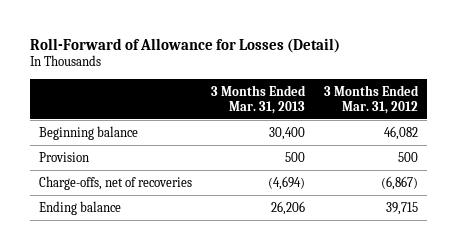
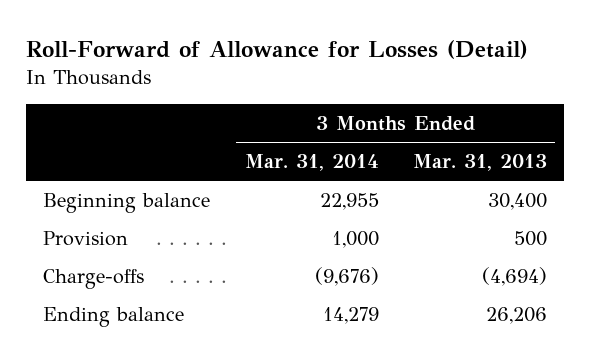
[323,84,419,114] 3 Months Ended Mar. 31, 2012 -> none
none -> [244,153,379,171] Mar. 31, 2014
[39,175,193,190] Charge-offs, net of recoveries -> [43,268,145,289] Charge-offs

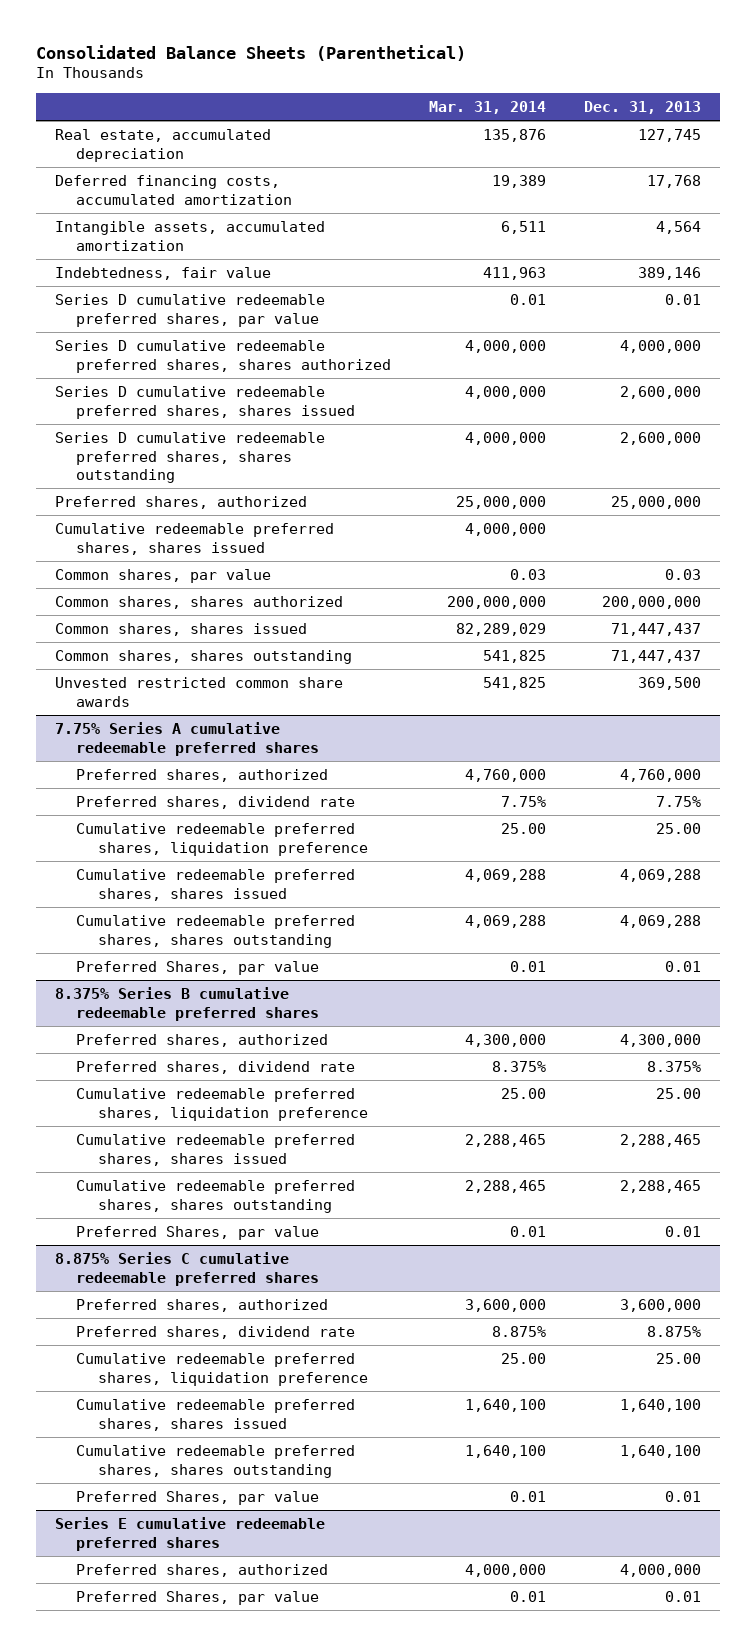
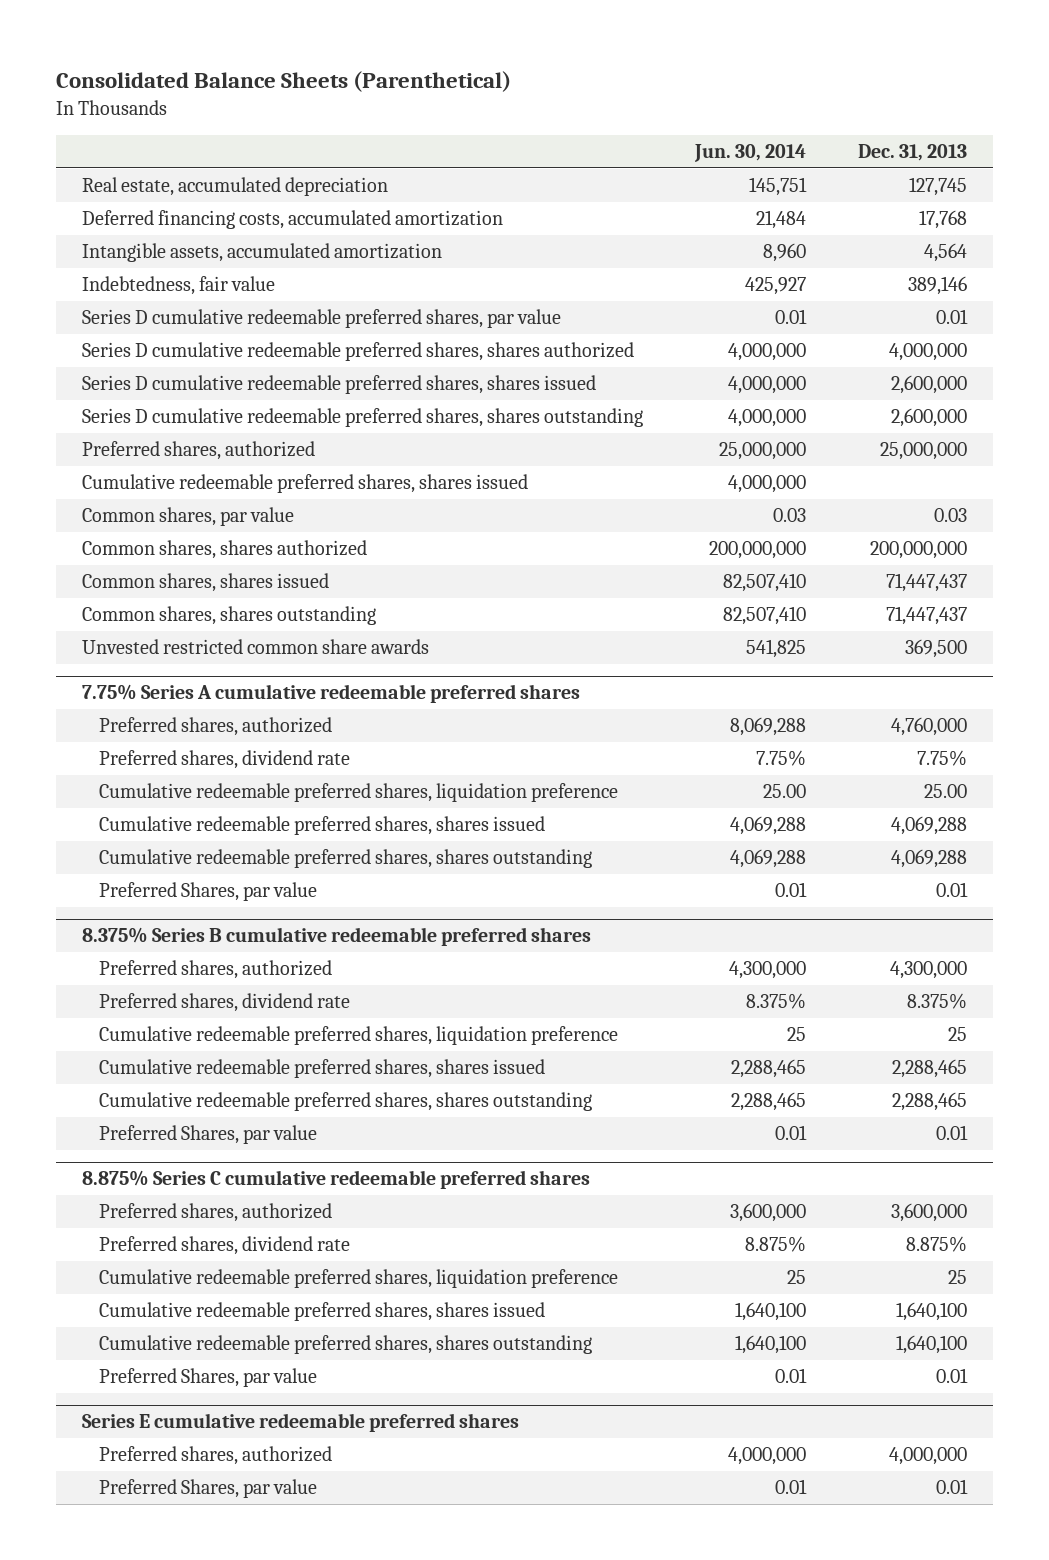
[429,100,547,114] Mar. 31, 2014 -> none
none -> [694,144,807,163] Jun. 30, 2014
[655,1087,701,1099] 25.00 -> [947,1027,967,1042] 25
[655,1352,701,1364] 25.00 -> [947,1270,967,1285] 25

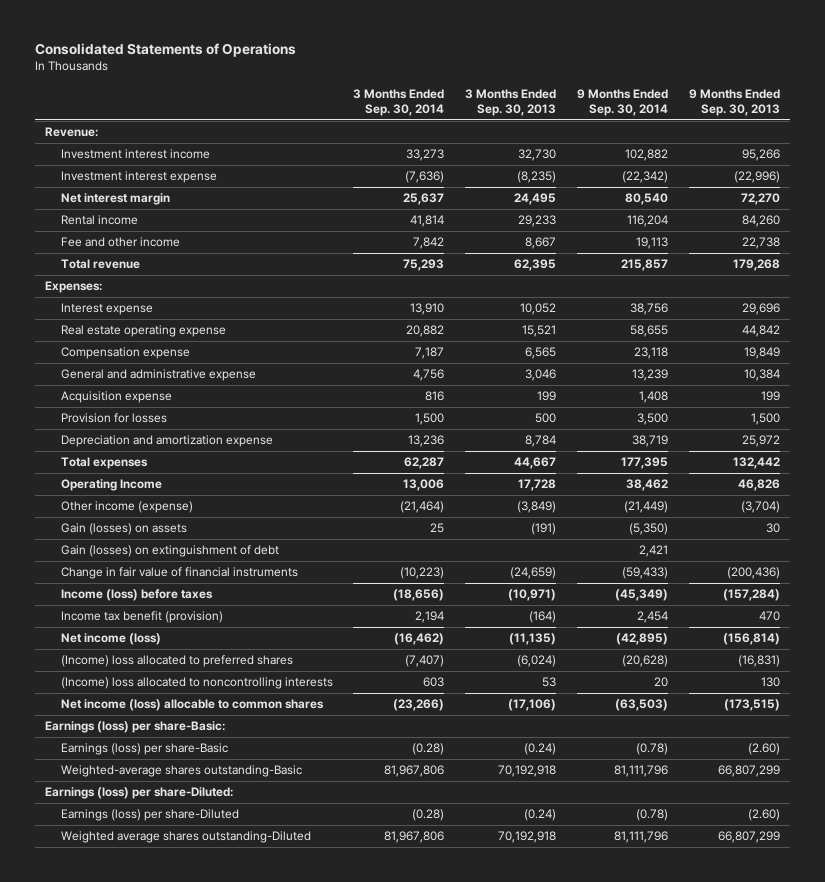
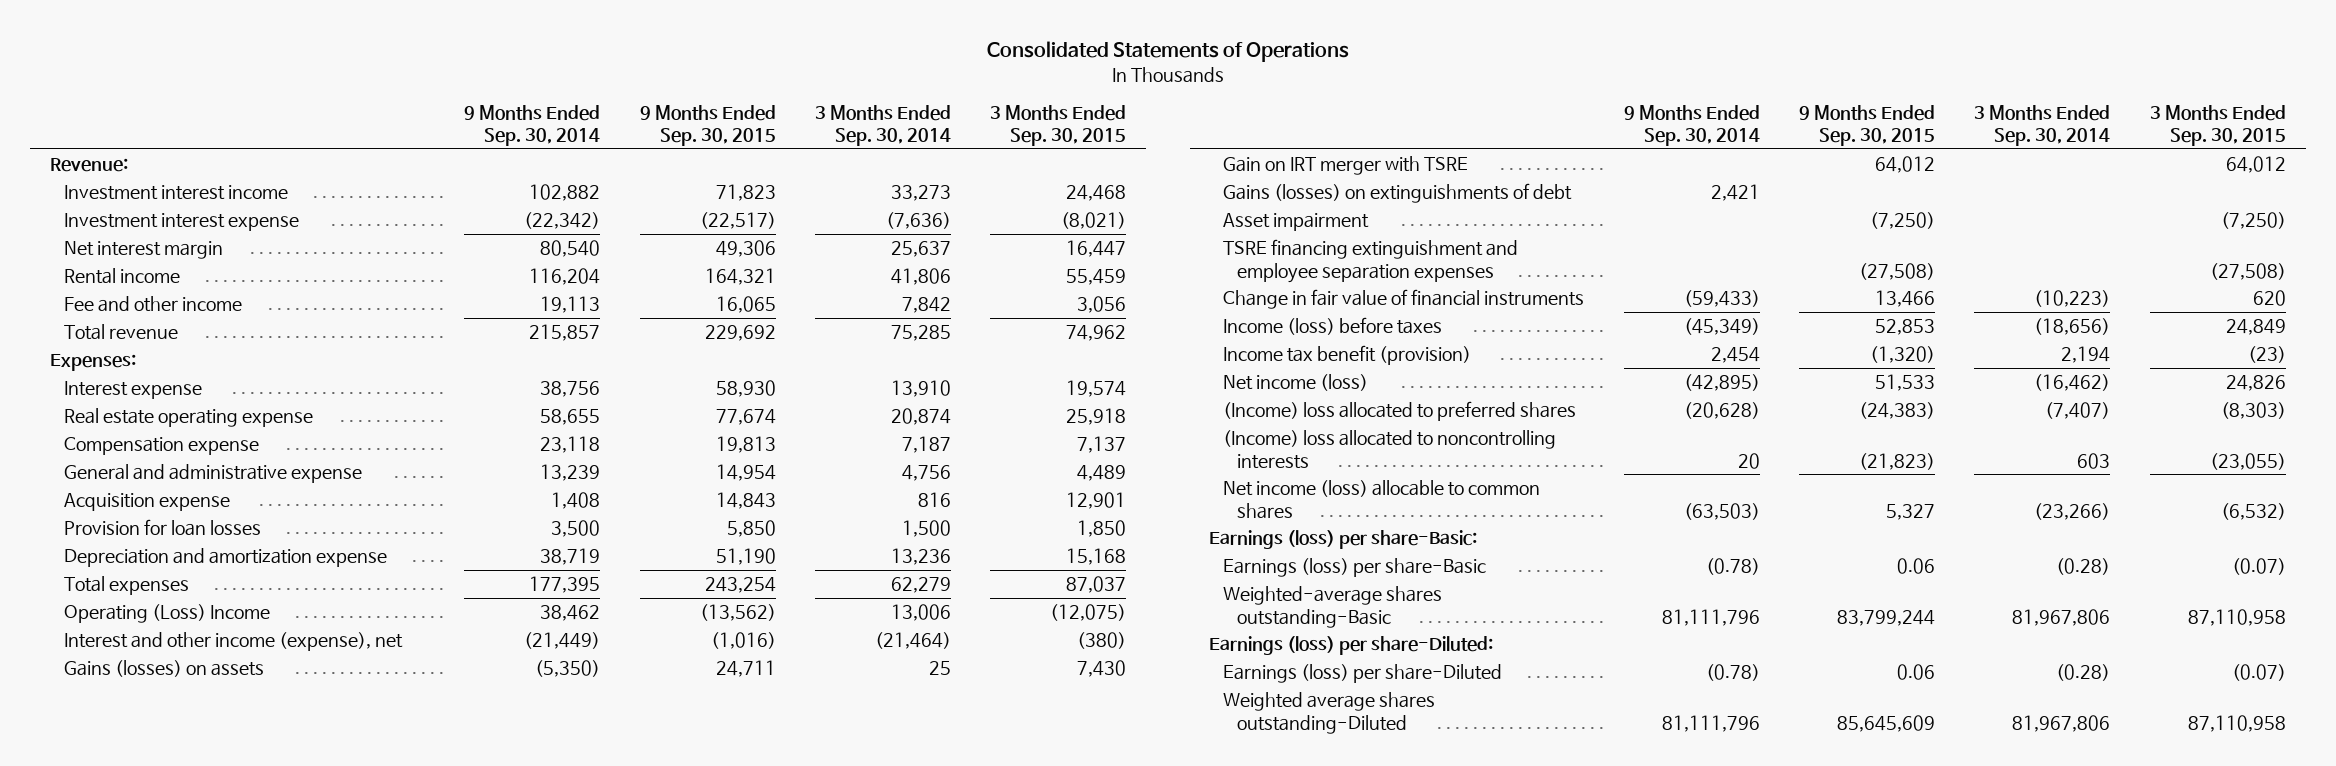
[465,88,557,117] 3 Months Ended Sep. 30, 2013 -> none
[688,88,780,117] 9 Months Ended Sep. 30, 2013 -> none
none -> [639,104,776,146] 9 Months Ended Sep. 30, 2015
none -> [990,104,1127,146] 3 Months Ended Sep. 30, 2015
[410,215,445,228] 41,814 -> [890,268,951,286] 41,806
[403,259,445,272] 75,293 -> [890,325,951,342] 75,285
[406,325,445,338] 20,882 -> [890,408,951,426] 20,874
[60,413,167,424] Provision for losses -> [63,519,261,537] Provision for loan losses
[404,457,445,470] 62,287 -> [890,577,951,594] 62,279
[60,479,162,492] Operating Income -> [63,604,270,624] Operating (Loss) Income
[60,501,193,514] Other income (expense) -> [63,632,403,652] Interest and other income (expense), net
[60,523,187,536] Gain (losses) on assets -> [63,660,264,678] Gains (losses) on assets
none -> [1223,156,1469,176] Gain on IRT merger with TSRE
[60,545,279,558] Gain (losses) on extinguishment of debt -> [1223,183,1573,204] Gains (losses) on extinguishments of debt
none -> [1223,213,1370,232] Asset impairment
none -> [1223,239,1519,283] TSRE financing extinguishment and employee separation expenses

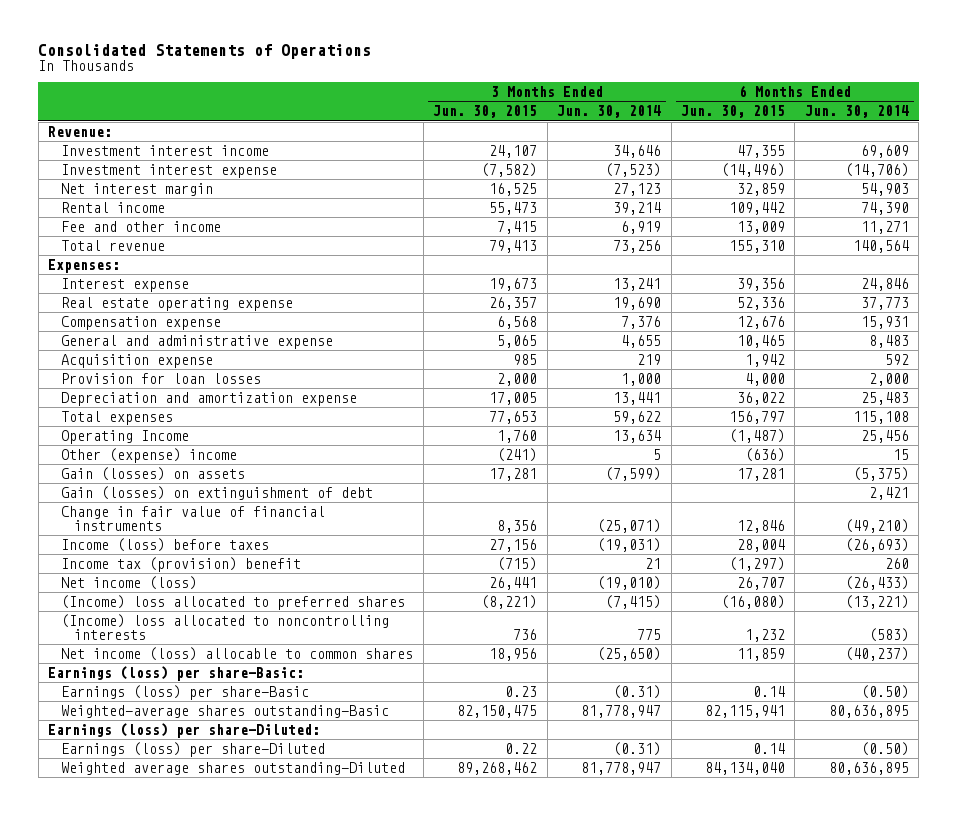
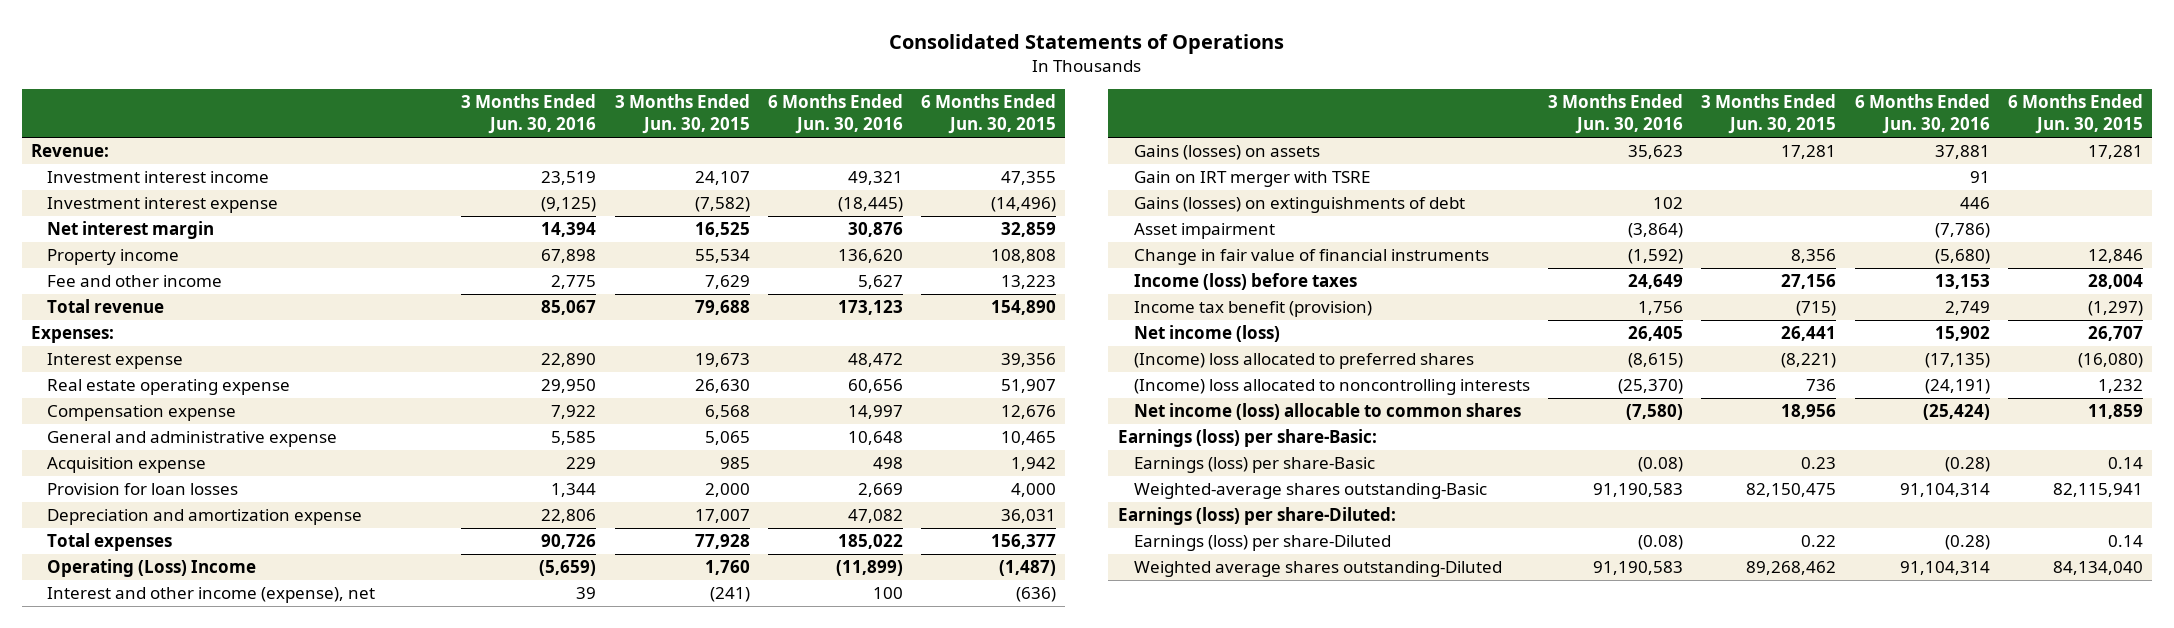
[557,105,662,119] Jun. 30, 2014 -> none
[804,105,909,119] Jun. 30, 2014 -> none
none -> [461,94,597,135] 3 Months Ended Jun. 30, 2016
none -> [767,94,903,135] 6 Months Ended Jun. 30, 2016
[61,201,166,213] Rental income -> [46,249,179,266] Property income
[489,201,538,215] 55,473 -> [694,249,750,264] 55,534
[729,201,786,215] 109,442 -> [991,249,1057,264] 108,808
[497,220,538,234] 7,415 -> [704,275,750,290] 7,629
[737,220,786,234] 13,009 -> [1001,275,1057,290] 13,223
[489,239,538,253] 79,413 -> [694,300,750,316] 79,688
[729,239,786,253] 155,310 -> [991,300,1057,316] 154,890
[489,296,538,310] 26,357 -> [694,379,750,394] 26,630
[737,296,786,310] 52,336 -> [1001,379,1057,394] 51,907
[489,391,538,405] 17,005 -> [694,509,750,524] 17,007
[737,391,786,405] 36,022 -> [1001,509,1057,524] 36,031
[489,410,538,424] 77,653 -> [694,534,750,550] 77,928
[729,410,786,424] 156,797 -> [991,534,1057,550] 156,377
[61,429,190,444] Operating Income -> [46,559,256,578] Operating (Loss) Income
[61,447,238,463] Other (expense) income -> [46,587,375,604] Interest and other income (expense), net
[61,466,246,481] Gain (losses) on assets -> [1133,145,1320,161] Gains (losses) on assets
none -> [1133,171,1370,188] Gain on IRT merger with TSRE
[61,485,374,500] Gain (losses) on extinguishment of debt -> [1133,197,1465,214] Gains (losses) on extinguishments of debt
none -> [1133,223,1275,240] Asset impairment
[61,556,302,572] Income tax (provision) benefit -> [1133,301,1372,318] Income tax benefit (provision)

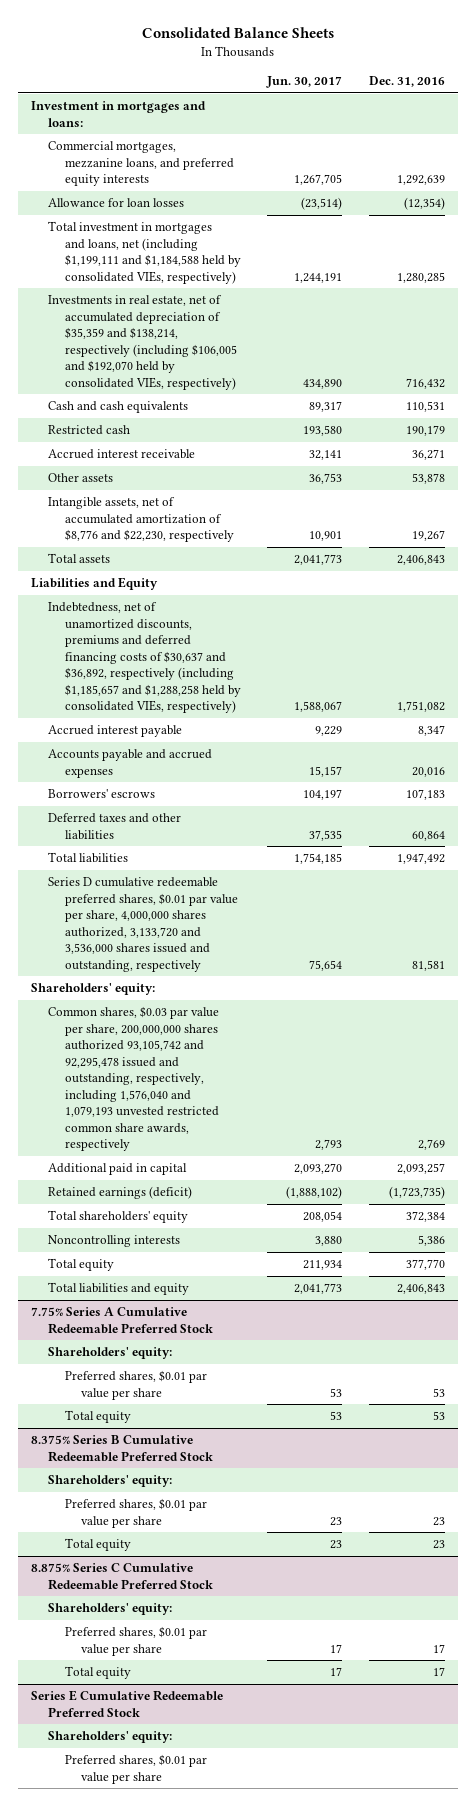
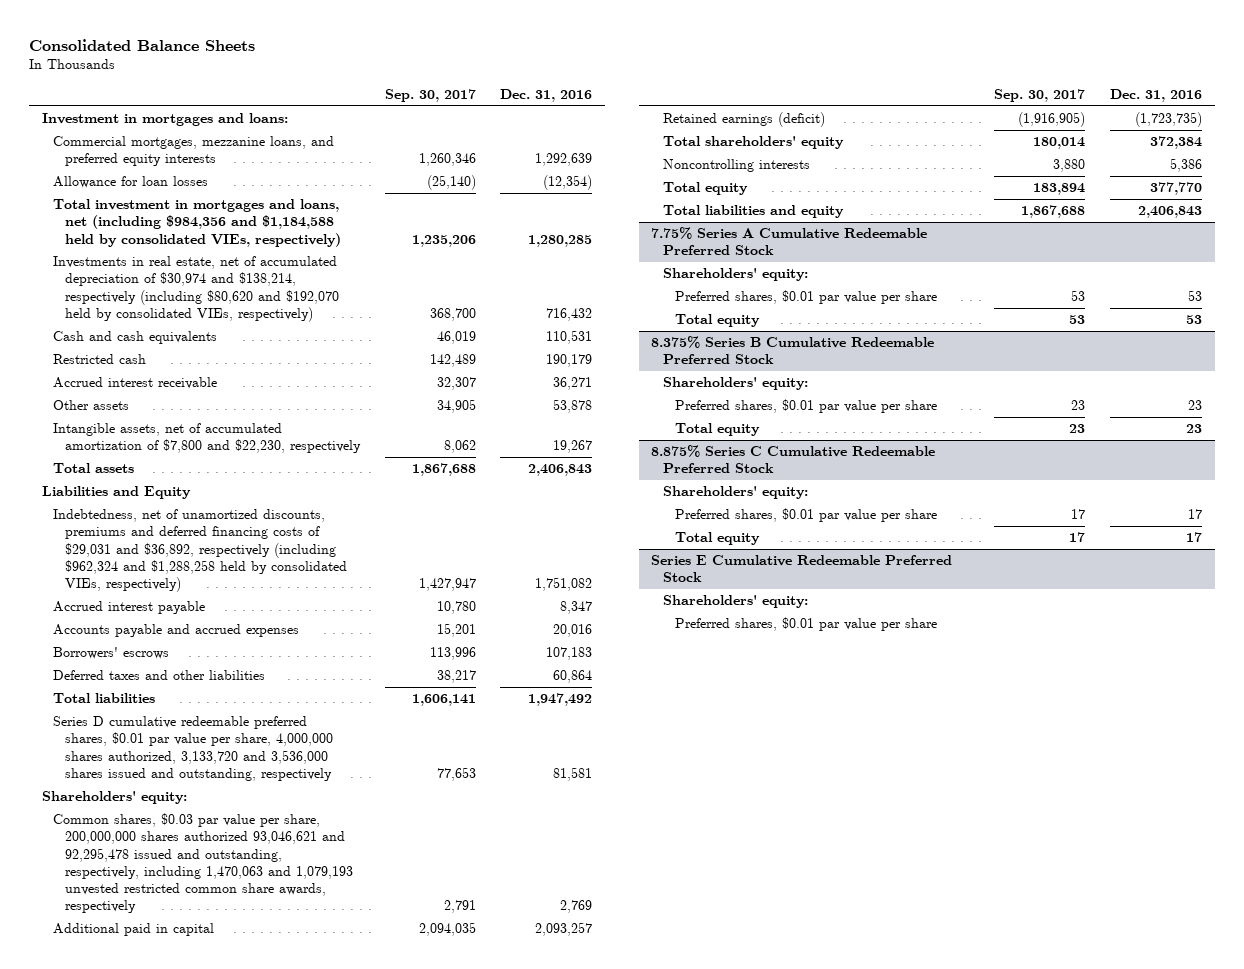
[266,76,343,89] Jun. 30, 2017 -> none
none -> [384,89,476,103] Sep. 30, 2017
[47,221,241,284] Total investment in mortgages and loans, net (including $1,199,111 and $1,184,588 held by consolidated VIEs, respectively) -> [53,199,341,247] Total investment in mortgages and loans, net (including $984,356 and $1,184,588 held by consolidated VIEs, respectively)
[47,295,237,390] Investments in real estate, net of accumulated depreciation of $35,359 and $138,214, respectively (including $106,005 and $192,070 held by consolidated VIEs, respectively) -> [53,256,339,322] Investments in real estate, net of accumulated depreciation of $30,974 and $138,214, respectively (including $80,620 and $192,070 held by consolidated VIEs, respectively)
[47,497,234,543] Intangible assets, net of accumulated amortization of $8,776 and $22,230, respectively -> [53,423,361,454] Intangible assets, net of accumulated amortization of $7,800 and $22,230, respectively
[47,602,241,714] Indebtedness, net of unamortized discounts, premiums and deferred financing costs of $30,637 and $36,892, respectively (including $1,185,657 and $1,288,258 held by consolidated VIEs, respectively) -> [53,509,347,592] Indebtedness, net of unamortized discounts, premiums and deferred financing costs of $29,031 and $36,892, respectively (including $962,324 and $1,288,258 held by consolidated VIEs, respectively)
[47,1006,219,1152] Common shares, $0.03 par value per share, 200,000,000 shares authorized 93,105,742 and 92,295,478 issued and outstanding, respectively, including 1,576,040 and 1,079,193 unvested restricted common share awards, respectively -> [53,813,353,913] Common shares, $0.03 par value per share, 200,000,000 shares authorized 93,046,621 and 92,295,478 issued and outstanding, respectively, including 1,470,063 and 1,079,193 unvested restricted common share awards, respectively

